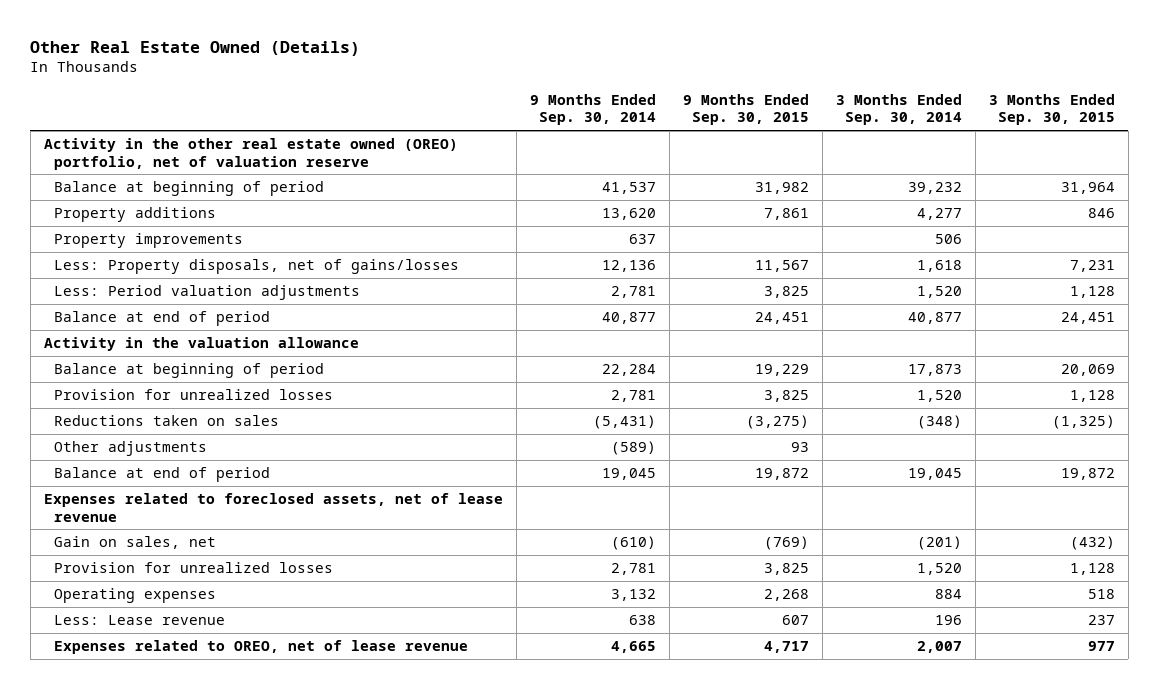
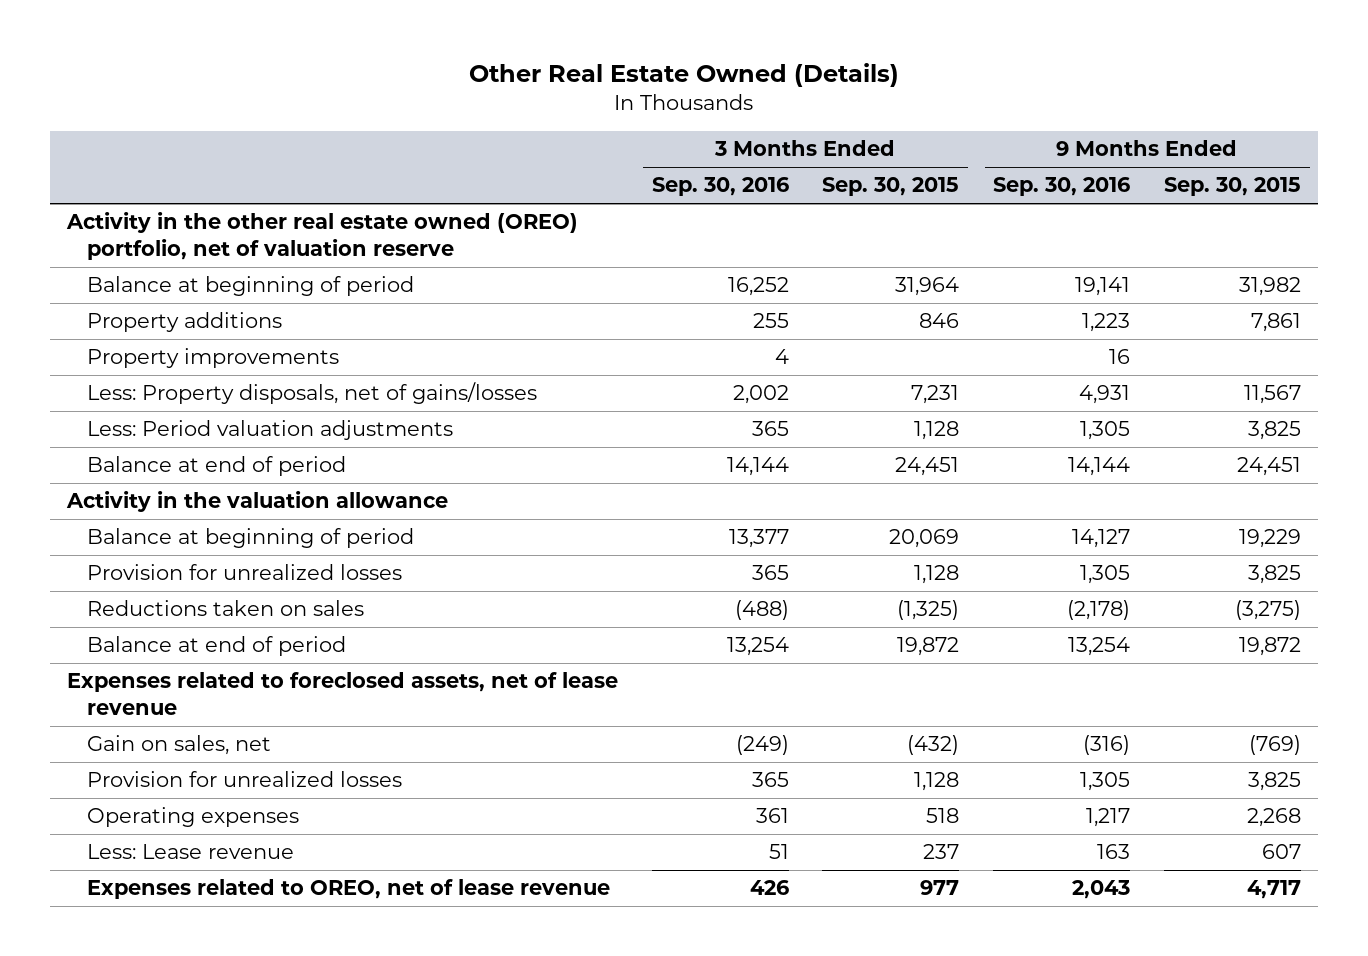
[529,93,656,126] 9 Months Ended Sep. 30, 2014 -> none
[835,93,962,126] 3 Months Ended Sep. 30, 2014 -> none
none -> [651,177,789,197] Sep. 30, 2016
none -> [993,177,1131,197] Sep. 30, 2016
[54,441,208,457] Other adjustments -> none

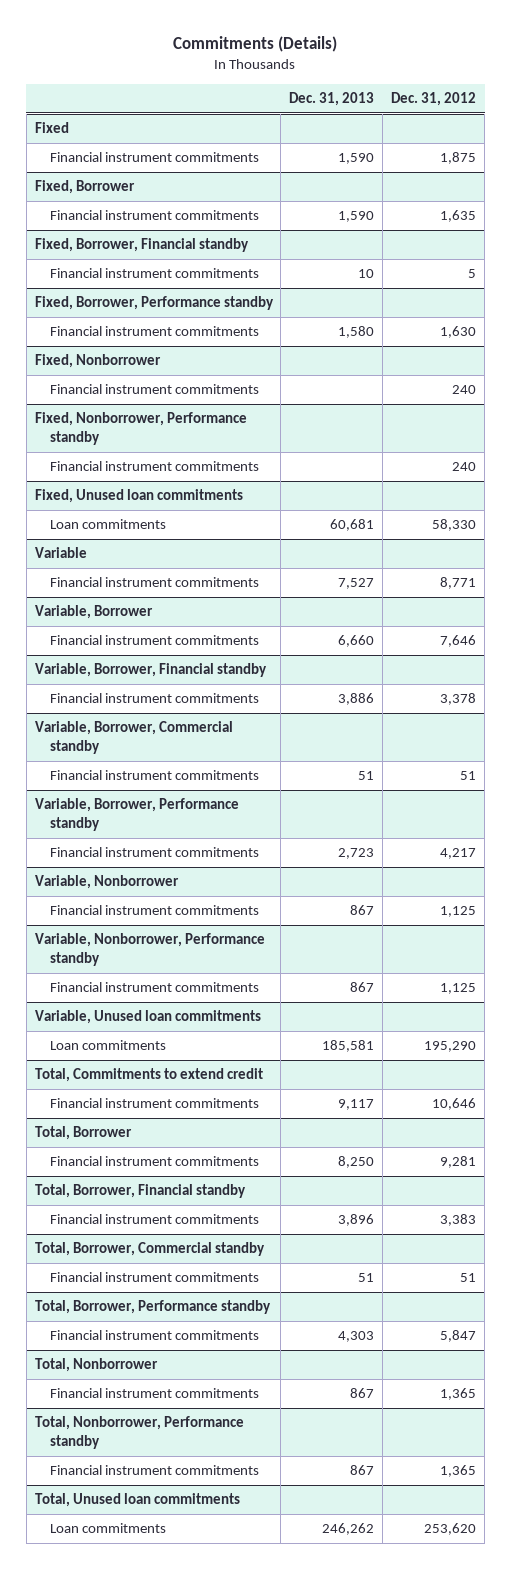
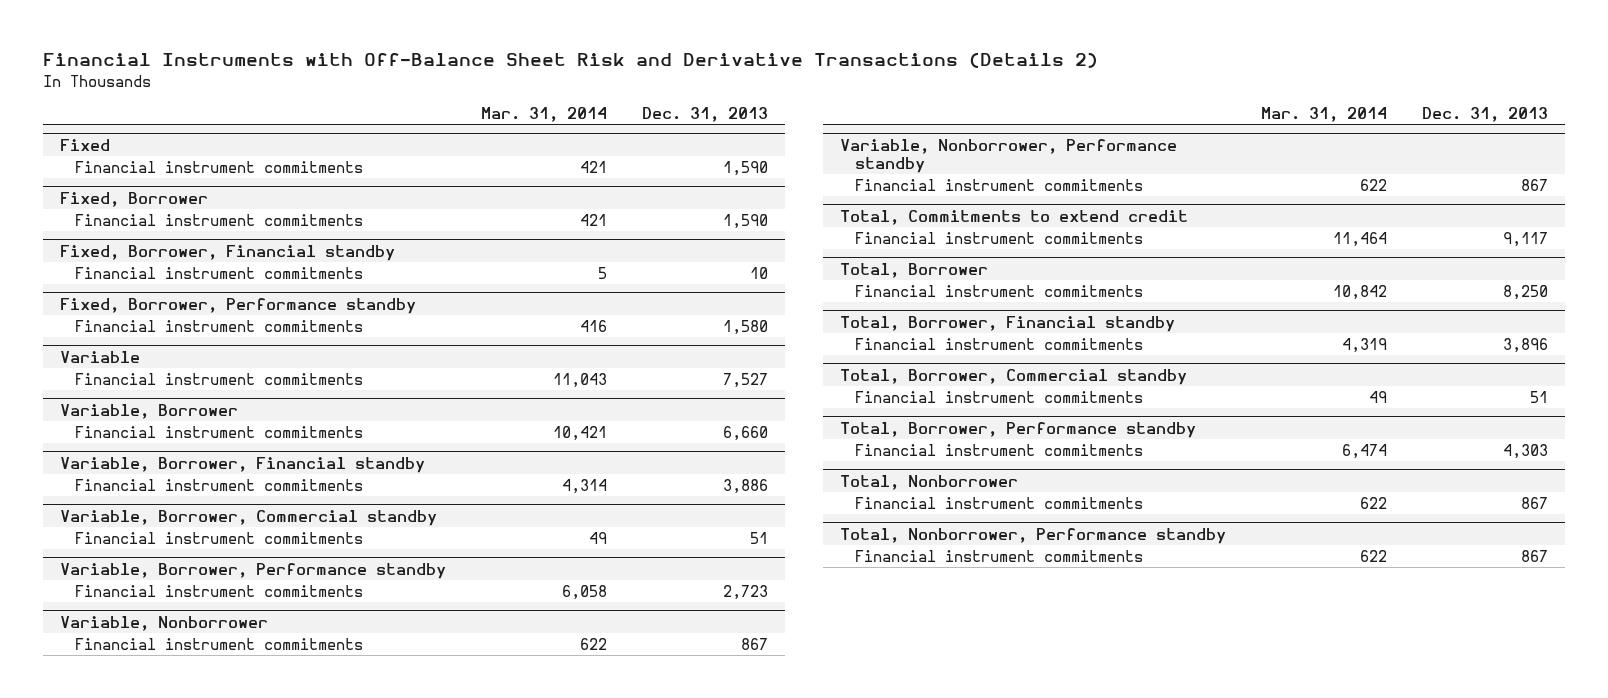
[173,36,338,53] Commitments (Details) -> [42,52,1098,69] Financial Instruments with Off-Balance Sheet Risk and Derivative Transactions (Details 2)
[391,92,477,107] Dec. 31, 2012 -> none
none -> [480,106,607,122] Mar. 31, 2014
[34,354,161,369] Fixed, Nonborrower -> none
[50,384,260,395] Financial instrument commitments -> none
[34,412,247,446] Fixed, Nonborrower, Performance standby -> none
[50,461,260,472] Financial instrument commitments -> none
[34,489,243,504] Fixed, Unused loan commitments -> none
[50,519,167,530] Loan commitments -> none
[34,1010,261,1025] Variable, Unused loan commitments -> none
[50,1040,167,1051] Loan commitments -> none
[34,1493,240,1508] Total, Unused loan commitments -> none
[50,1523,167,1534] Loan commitments -> none

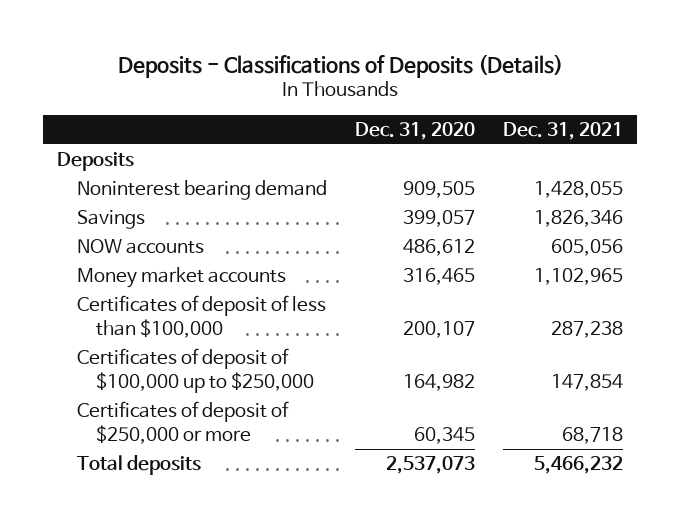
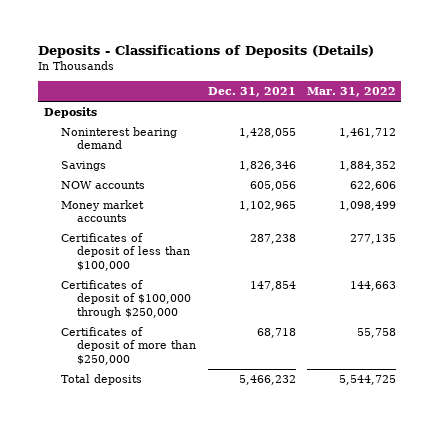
[354,121,475,140] Dec. 31, 2020 -> none
none -> [306,86,396,97] Mar. 31, 2022
[76,348,314,393] Certificates of deposit of $100,000 up to $250,000 -> [60,280,192,318] Certificates of deposit of $100,000 through $250,000
[76,401,289,444] Certificates of deposit of $250,000 or more -> [60,327,197,365] Certificates of deposit of more than $250,000

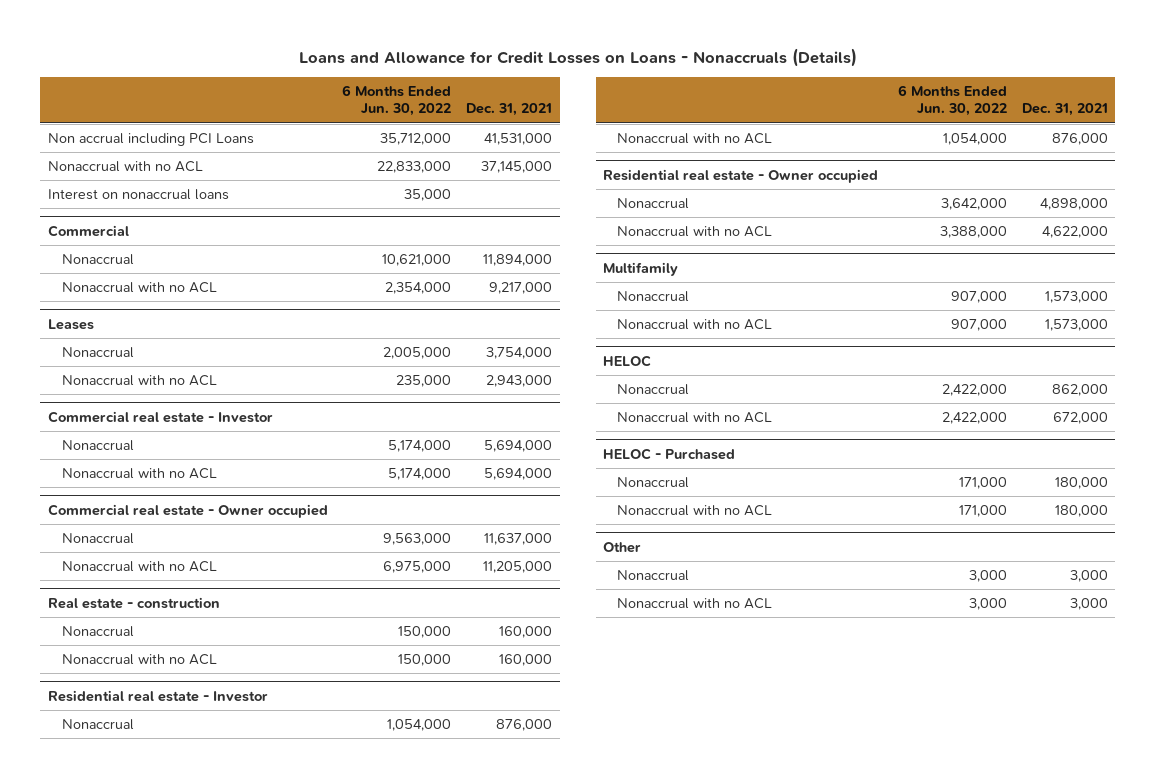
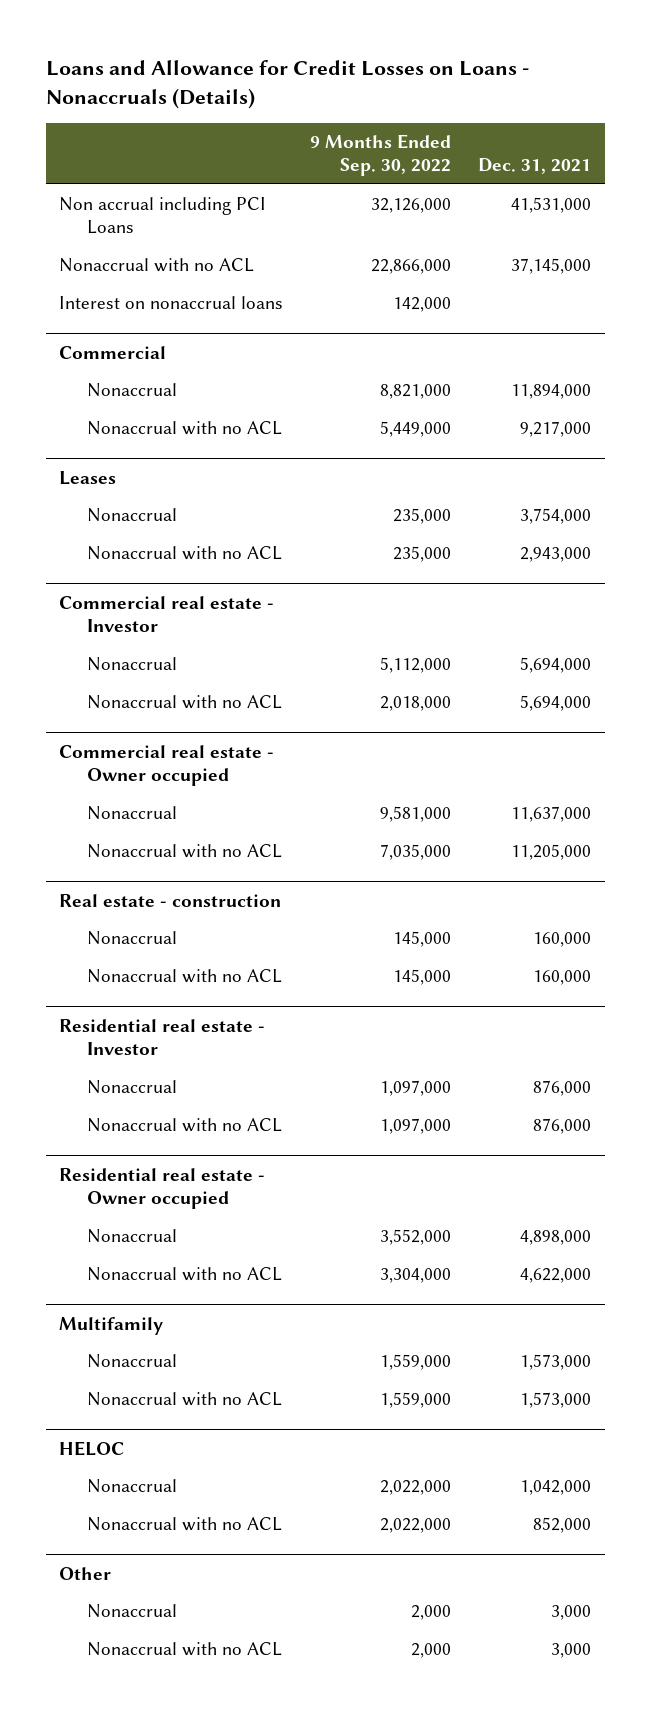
[342,85,452,117] 6 Months Ended Jun. 30, 2022 -> none
none -> [310,133,452,176] 9 Months Ended Sep. 30, 2022
[603,447,736,460] HELOC - Purchased -> none
[617,477,690,489] Nonaccrual -> none
[617,505,773,517] Nonaccrual with no ACL -> none
[1051,384,1108,397] 862,000 -> [520,1479,592,1495] 1,042,000
[1052,412,1108,425] 672,000 -> [533,1516,592,1533] 852,000

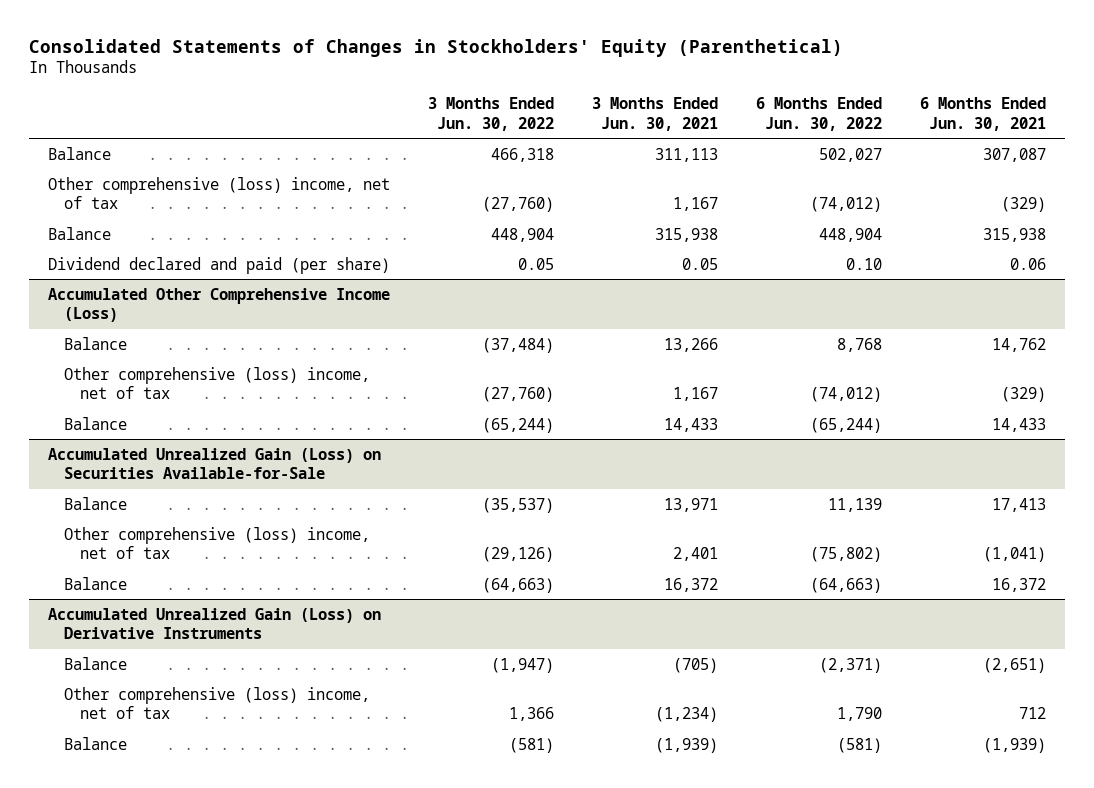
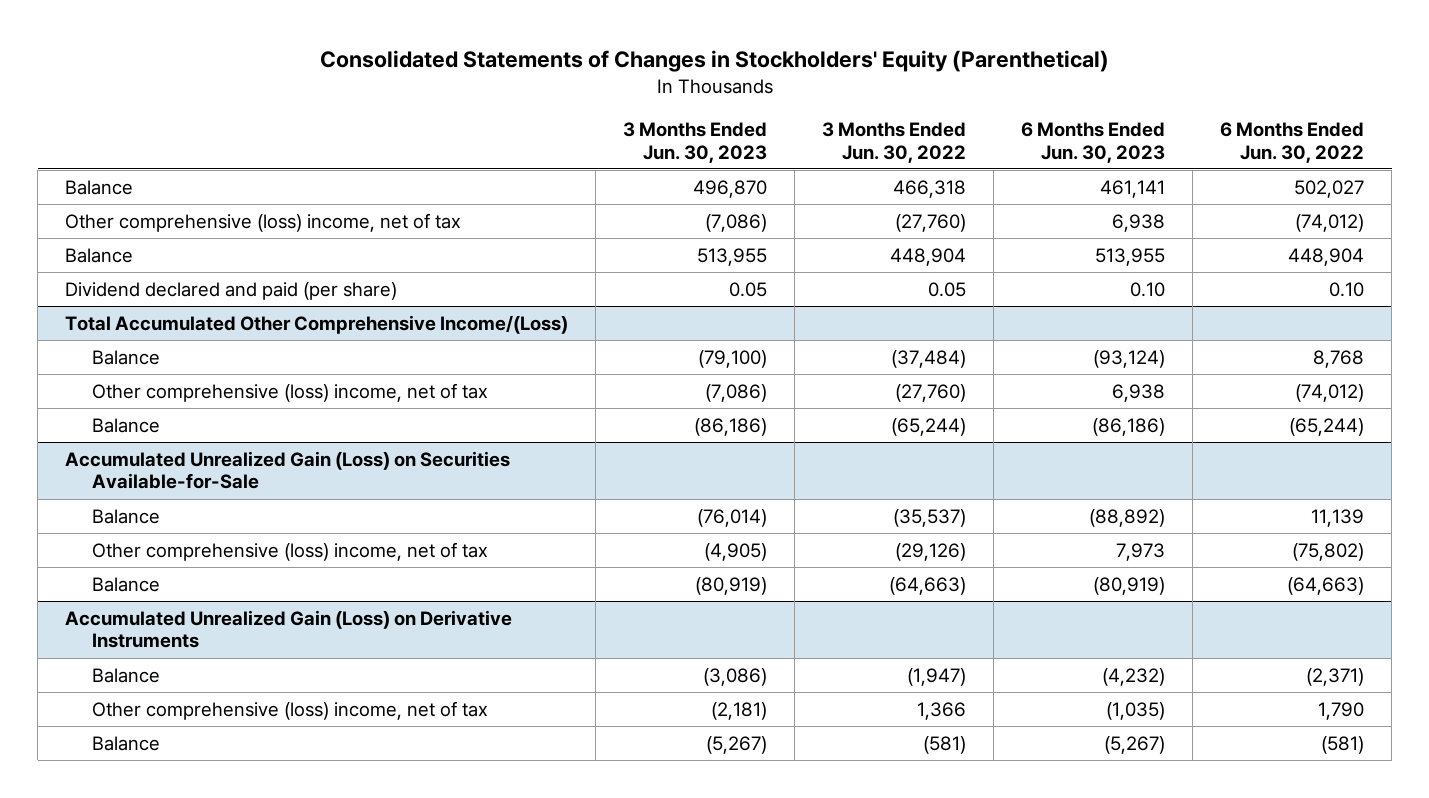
[591,97,718,131] 3 Months Ended Jun. 30, 2021 -> none
[920,97,1047,131] 6 Months Ended Jun. 30, 2021 -> none
none -> [623,122,768,163] 3 Months Ended Jun. 30, 2023
none -> [1021,122,1166,163] 6 Months Ended Jun. 30, 2023
[47,287,390,323] Accumulated Other Comprehensive Income (Loss) -> [65,314,569,334] Total Accumulated Other Comprehensive Income/(Loss)

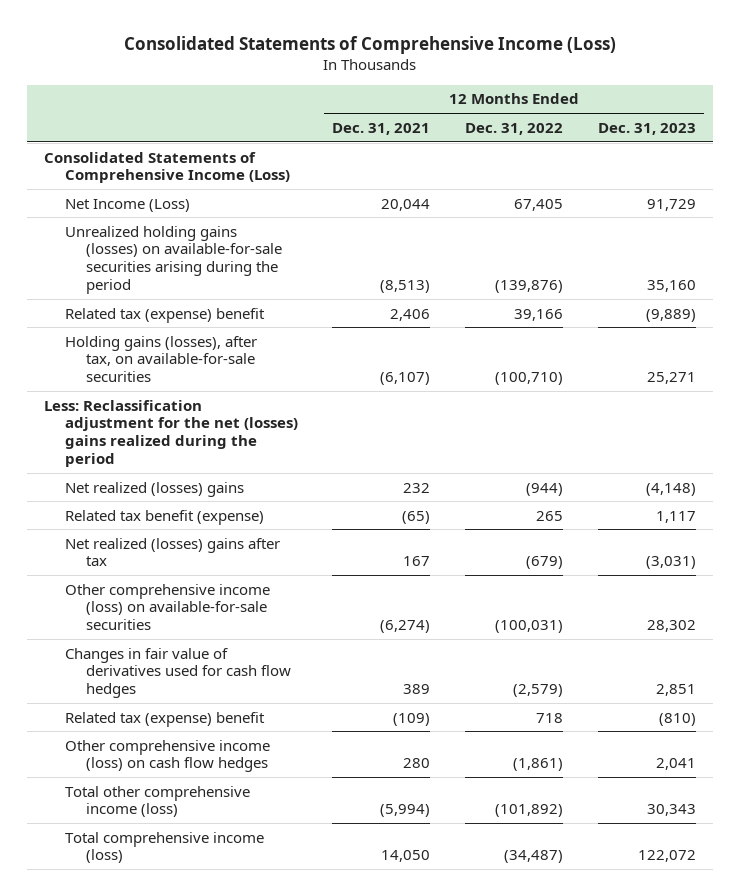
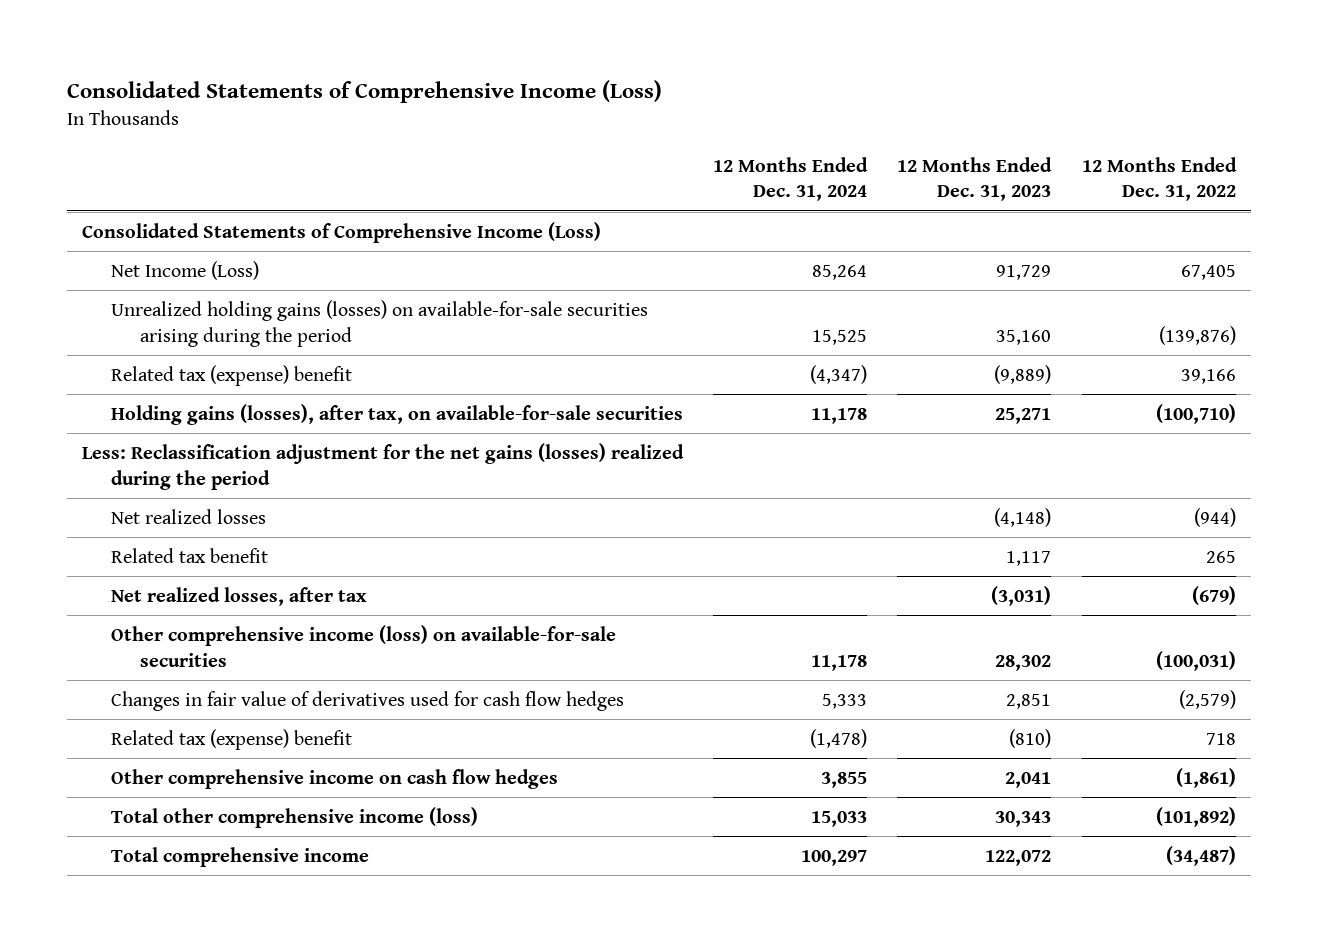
[332,122,431,135] Dec. 31, 2021 -> none
none -> [713,156,869,202] 12 Months Ended Dec. 31, 2024
[44,399,298,467] Less: Reclassification adjustment for the net (losses) gains realized during the period -> [81,442,684,490] Less: Reclassification adjustment for the net gains (losses) realized during the period
[64,481,244,497] Net realized (losses) gains -> [111,508,267,524] Net realized losses
[64,509,264,525] Related tax benefit (expense) -> [111,547,269,563] Related tax benefit
[64,537,280,567] Net realized (losses) gains after tax -> [111,586,368,606] Net realized losses, after tax
[64,739,270,773] Other comprehensive income (loss) on cash flow hedges -> [111,768,559,789] Other comprehensive income on cash flow hedges
[64,831,264,864] Total comprehensive income (loss) -> [111,846,370,867] Total comprehensive income

